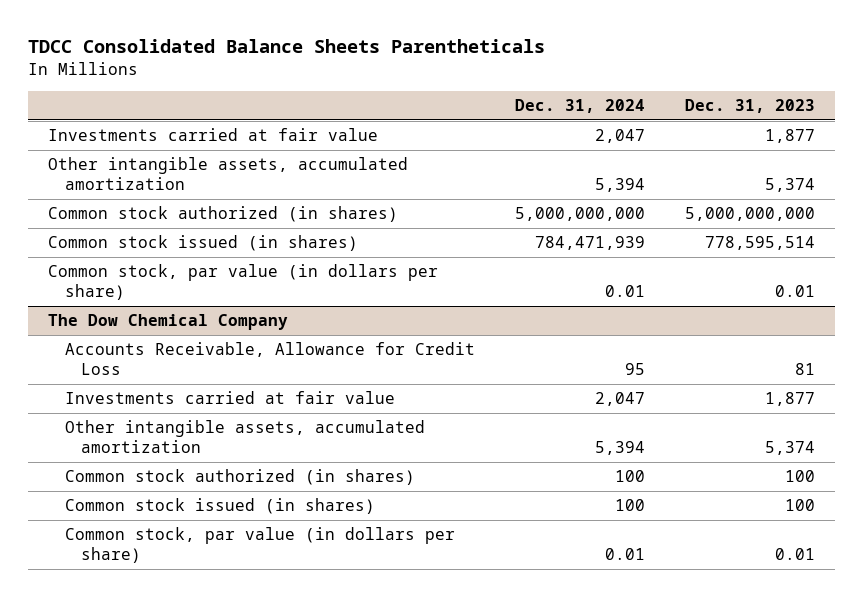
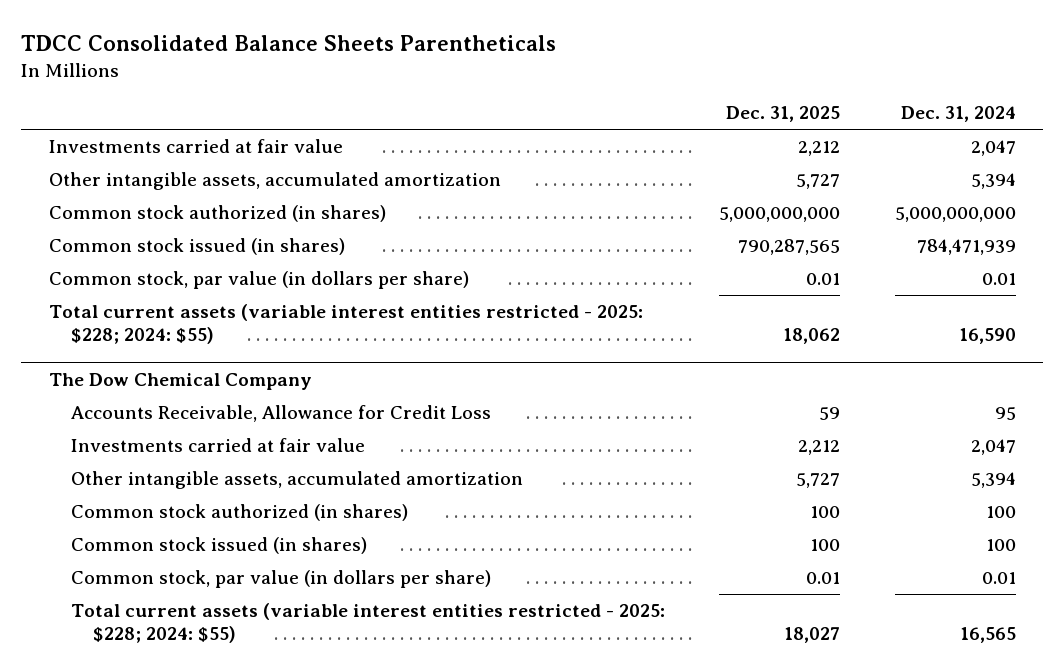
[685,98,816,113] Dec. 31, 2023 -> none
none -> [726,106,841,123] Dec. 31, 2025
none -> [48,304,643,345] Total current assets (variable interest entities restricted - 2025: $228; 2024: $55)
none -> [70,603,665,644] Total current assets (variable interest entities restricted - 2025: $228; 2024: $55)

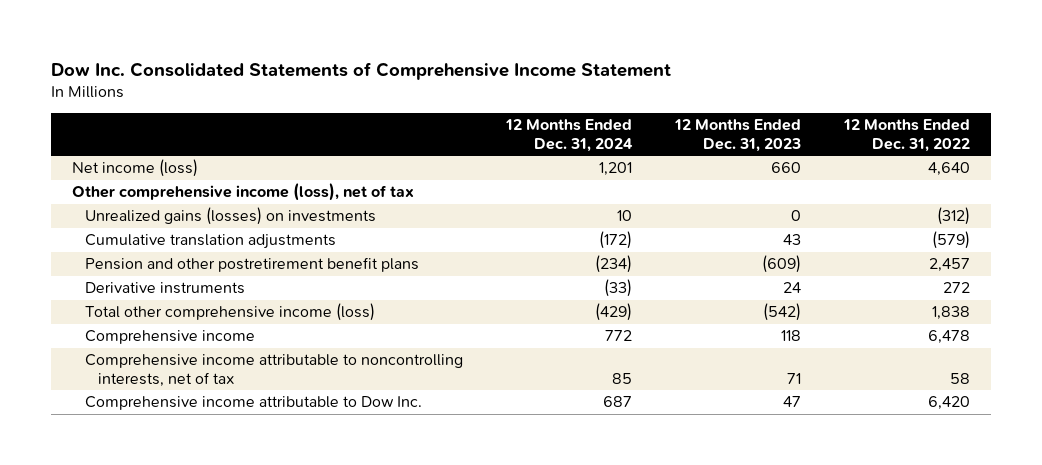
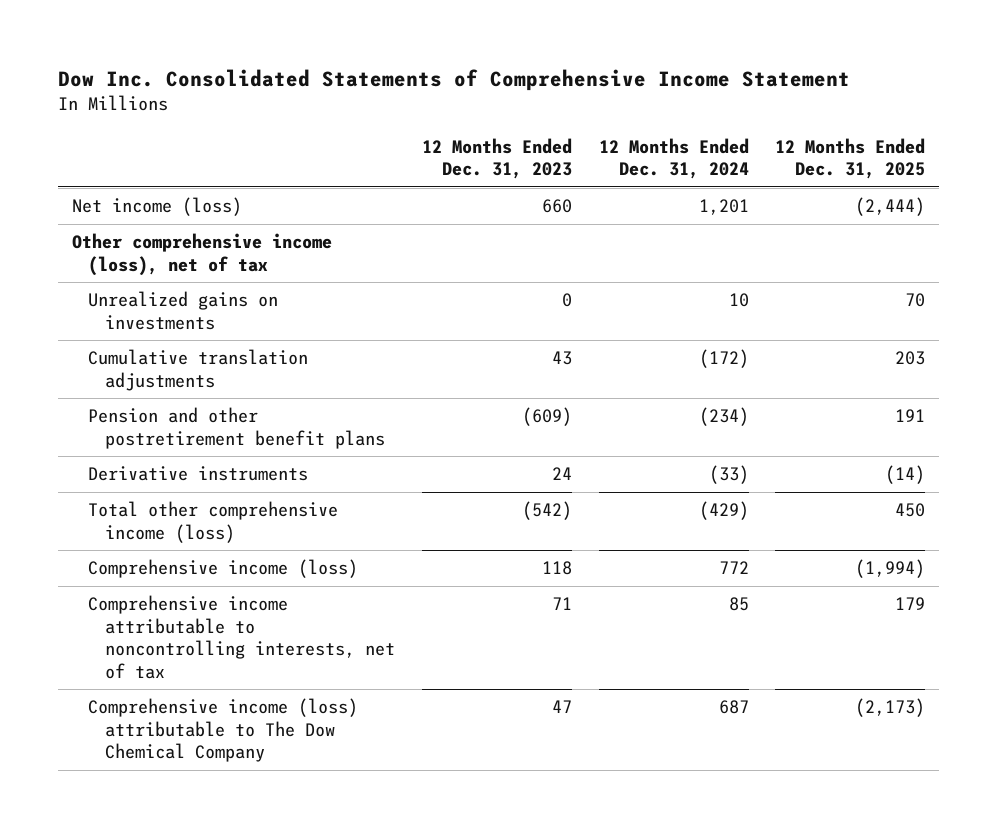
[842,119,970,152] 12 Months Ended Dec. 31, 2022 -> none
none -> [775,137,926,180] 12 Months Ended Dec. 31, 2025
[85,207,377,226] Unrealized gains (losses) on investments -> [88,291,279,330] Unrealized gains on investments
[85,330,256,345] Comprehensive income -> [88,559,359,579] Comprehensive income (loss)
[85,396,423,411] Comprehensive income attributable to Dow Inc. -> [88,698,359,763] Comprehensive income (loss) attributable to The Dow Chemical Company

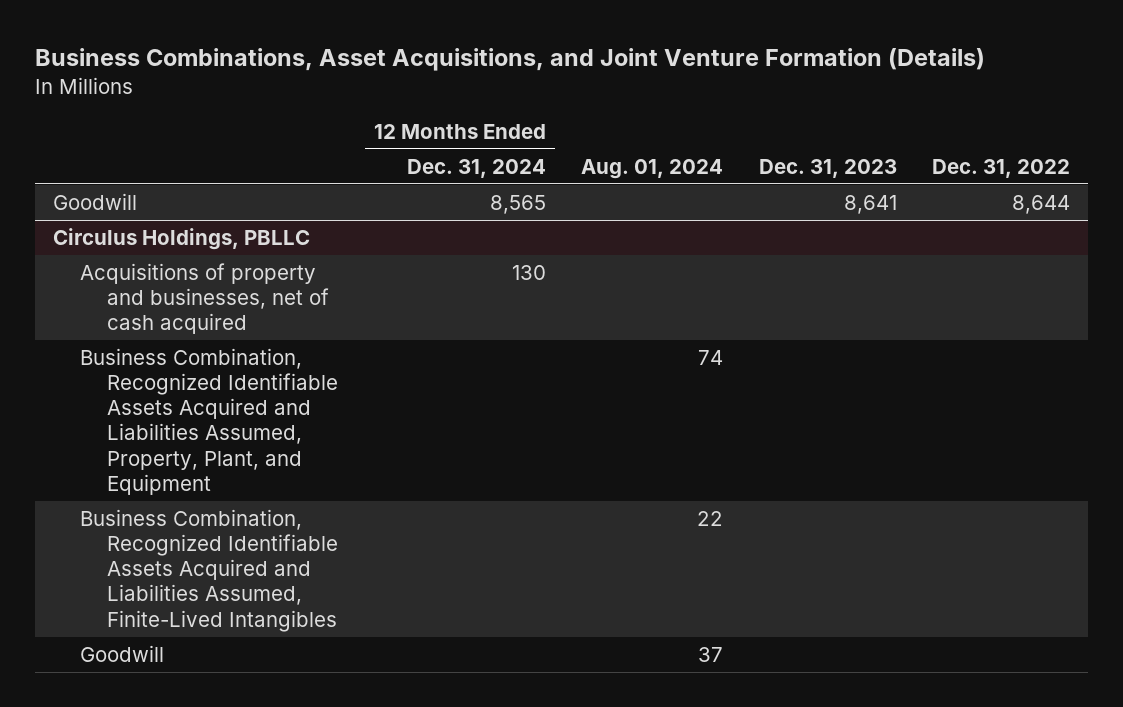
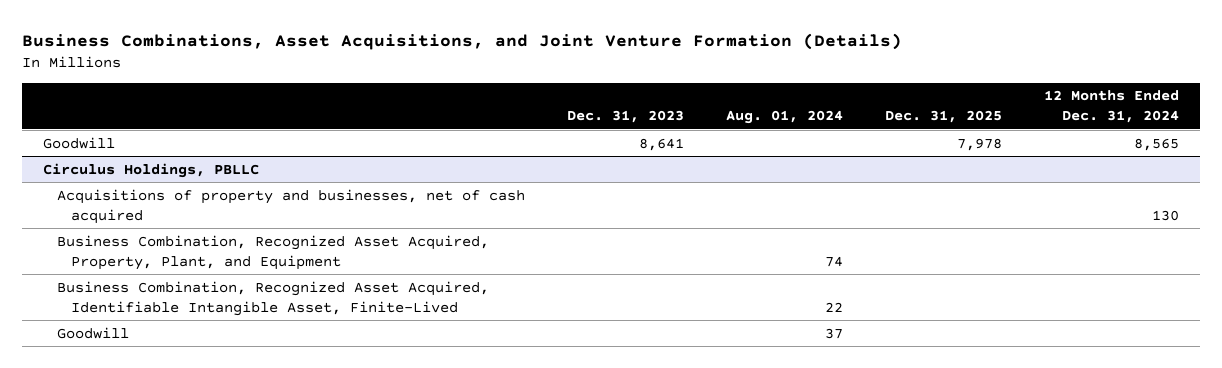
[932,158,1071,178] Dec. 31, 2022 -> none
none -> [885,110,1003,124] Dec. 31, 2025
[79,347,339,495] Business Combination, Recognized Identifiable Assets Acquired and Liabilities Assumed, Property, Plant, and Equipment -> [56,234,489,270] Business Combination, Recognized Asset Acquired, Property, Plant, and Equipment
[79,508,339,632] Business Combination, Recognized Identifiable Assets Acquired and Liabilities Assumed, Finite-Lived Intangibles -> [56,280,489,316] Business Combination, Recognized Asset Acquired, Identifiable Intangible Asset, Finite-Lived

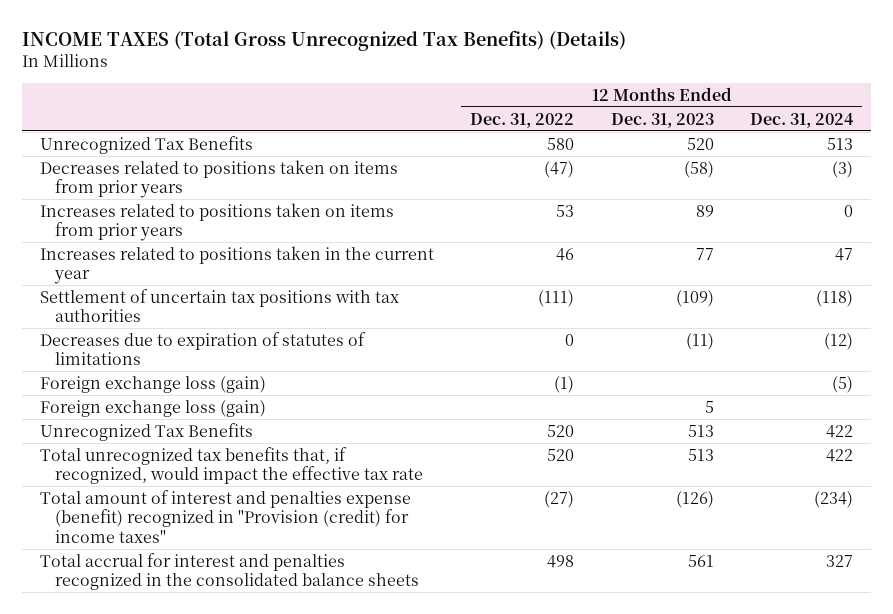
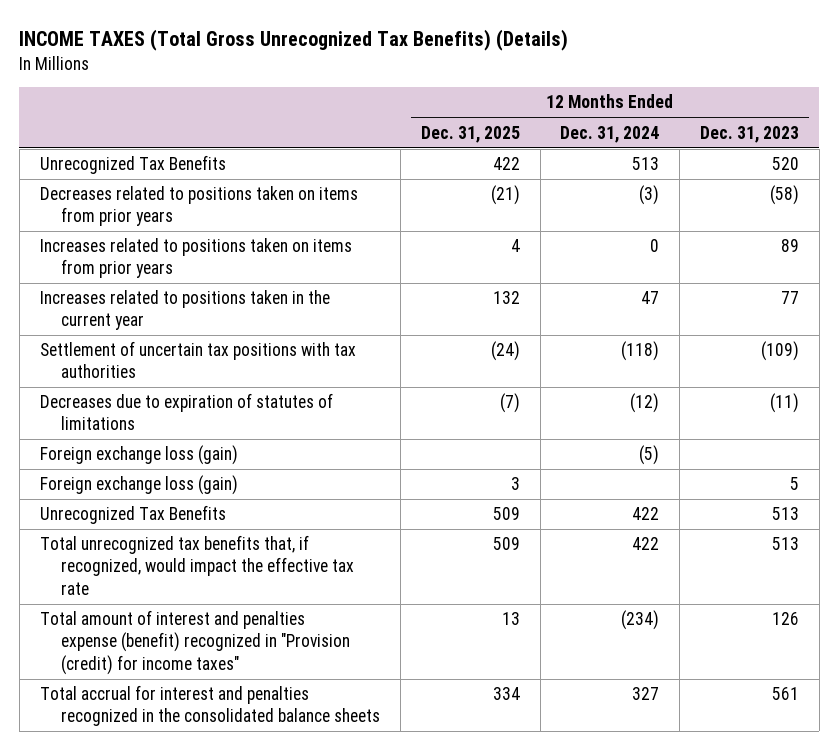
[470,112,575,128] Dec. 31, 2022 -> none
none -> [420,125,520,143] Dec. 31, 2025
[675,490,714,508] (126) -> [771,612,799,626] 126

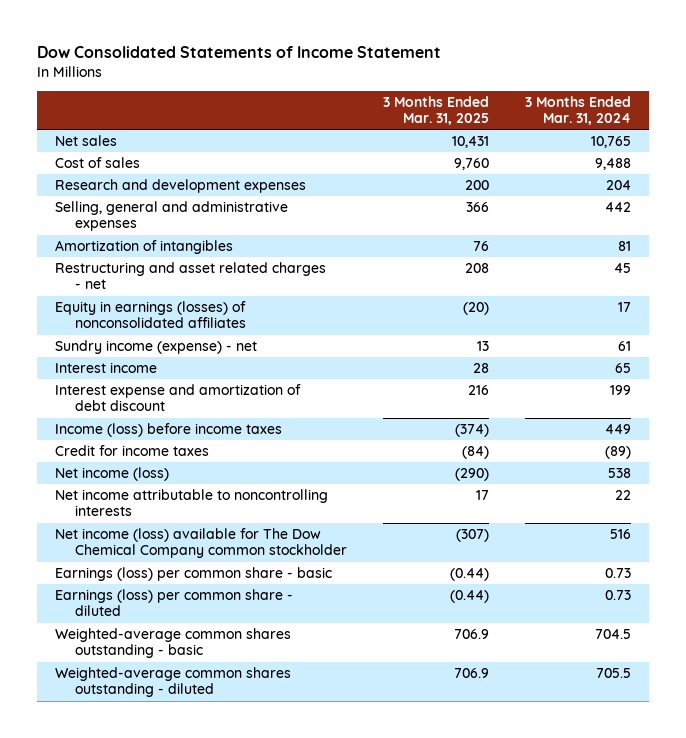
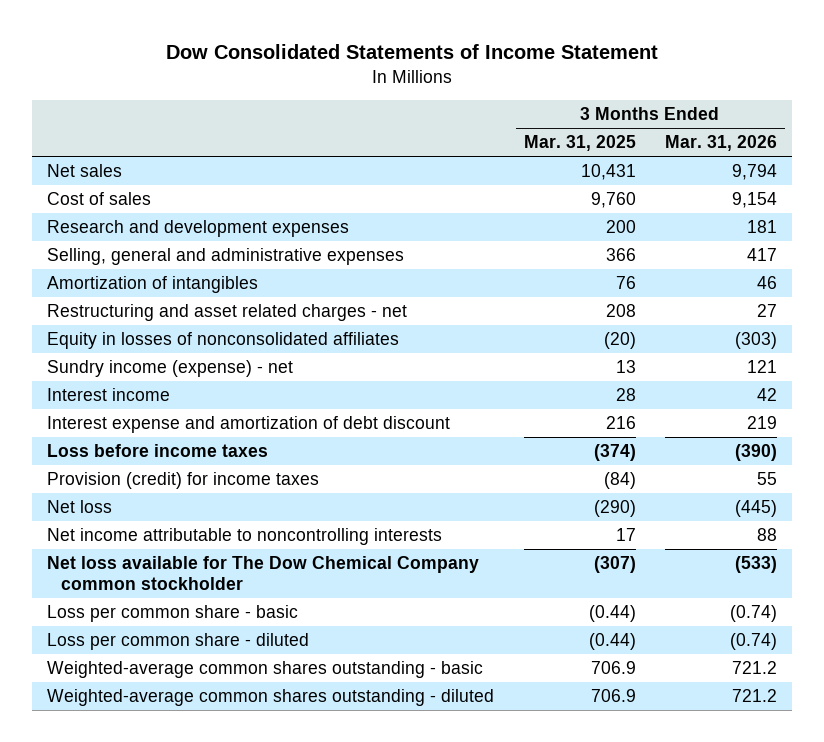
[525,95,632,126] 3 Months Ended Mar. 31, 2024 -> none
none -> [665,135,778,152] Mar. 31, 2026
[54,300,246,329] Equity in earnings (losses) of nonconsolidated affiliates -> [46,332,399,350] Equity in losses of nonconsolidated affiliates
[54,422,282,437] Income (loss) before income taxes -> [46,444,268,458] Loss before income taxes
[54,444,209,456] Credit for income taxes -> [46,472,319,490] Provision (credit) for income taxes
[54,466,169,481] Net income (loss) -> [46,500,112,514] Net loss
[54,527,347,559] Net income (loss) available for The Dow Chemical Company common stockholder -> [46,556,479,591] Net loss available for The Dow Chemical Company common stockholder
[54,566,332,581] Earnings (loss) per common share - basic -> [46,605,298,623] Loss per common share - basic
[54,588,293,617] Earnings (loss) per common share - diluted -> [46,633,309,651] Loss per common share - diluted

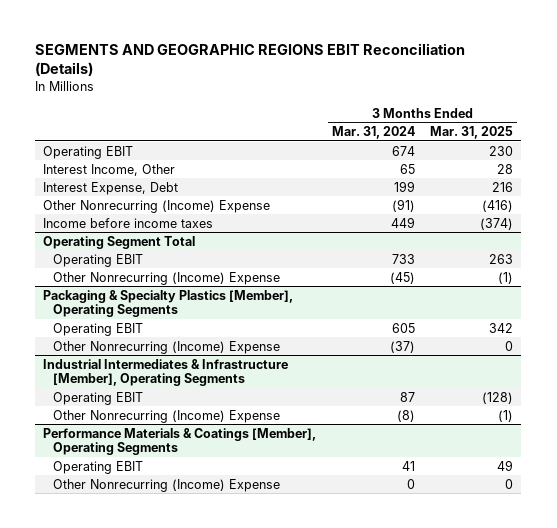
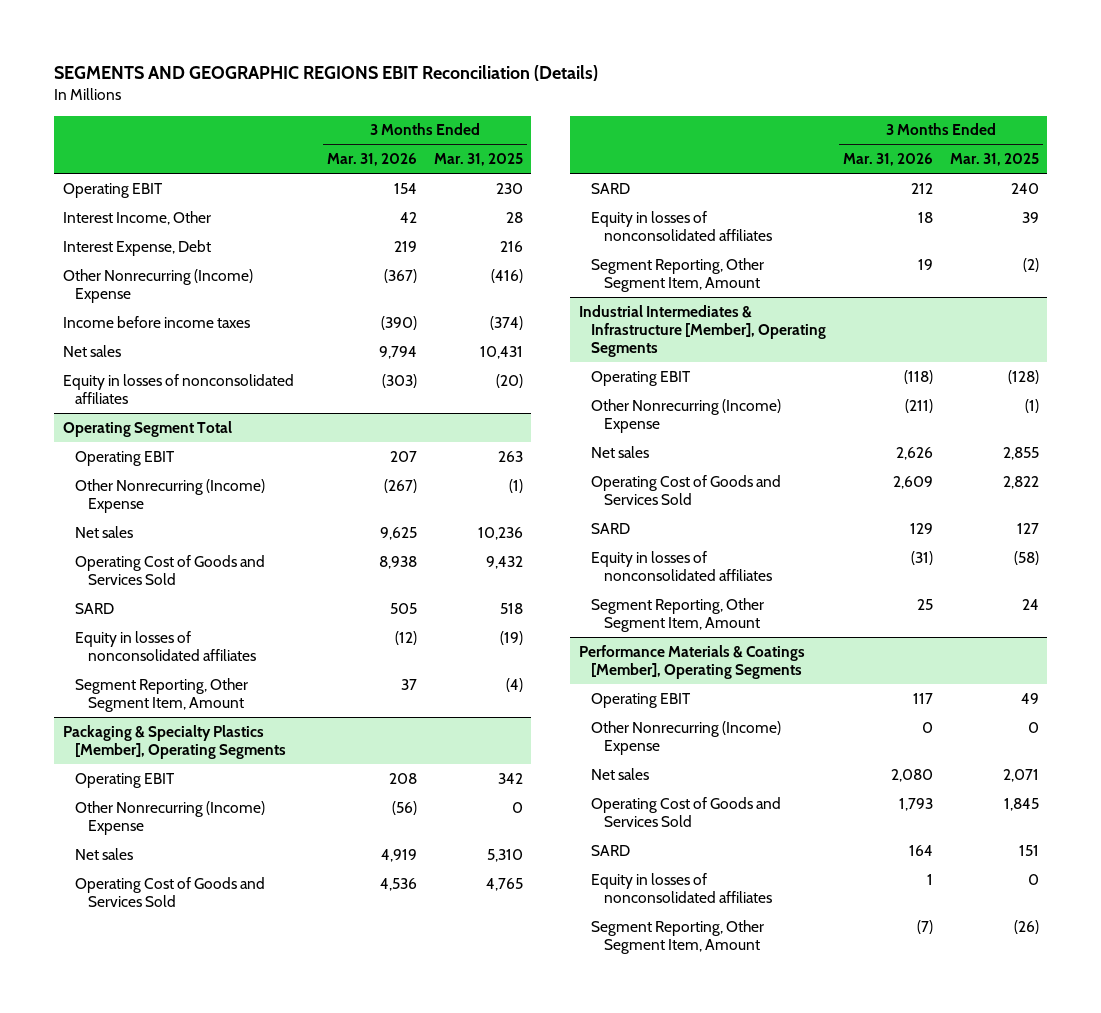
[331,126,415,140] Mar. 31, 2024 -> none
none -> [327,153,418,167] Mar. 31, 2026
none -> [62,344,121,357] Net sales
none -> [62,373,294,405] Equity in losses of nonconsolidated affiliates
none -> [75,525,134,538] Net sales
none -> [75,554,266,586] Operating Cost of Goods and Services Sold
none -> [75,602,115,614] SARD
none -> [75,630,257,662] Equity in losses of nonconsolidated affiliates
none -> [75,677,249,713] Segment Reporting, Other Segment Item, Amount
none -> [75,847,134,860] Net sales
none -> [75,876,266,908] Operating Cost of Goods and Services Sold
none -> [591,182,631,194] SARD
none -> [591,210,773,242] Equity in losses of nonconsolidated affiliates
none -> [591,257,765,293] Segment Reporting, Other Segment Item, Amount
none -> [591,445,650,458] Net sales
none -> [591,474,782,506] Operating Cost of Goods and Services Sold
none -> [591,522,631,534] SARD
none -> [591,550,773,582] Equity in losses of nonconsolidated affiliates
none -> [591,597,765,633] Segment Reporting, Other Segment Item, Amount
none -> [591,767,650,780] Net sales
none -> [591,796,782,828] Operating Cost of Goods and Services Sold
none -> [591,844,631,856] SARD
none -> [591,872,773,904] Equity in losses of nonconsolidated affiliates
none -> [591,919,765,955] Segment Reporting, Other Segment Item, Amount

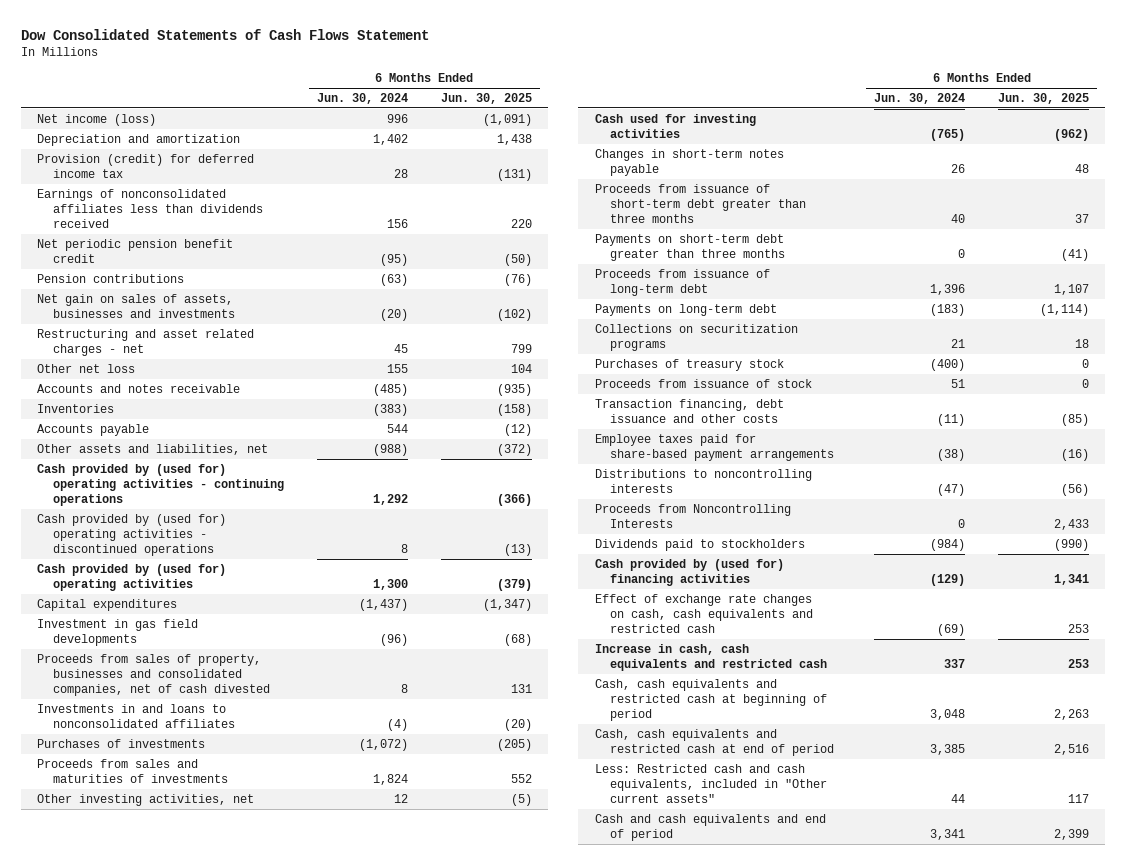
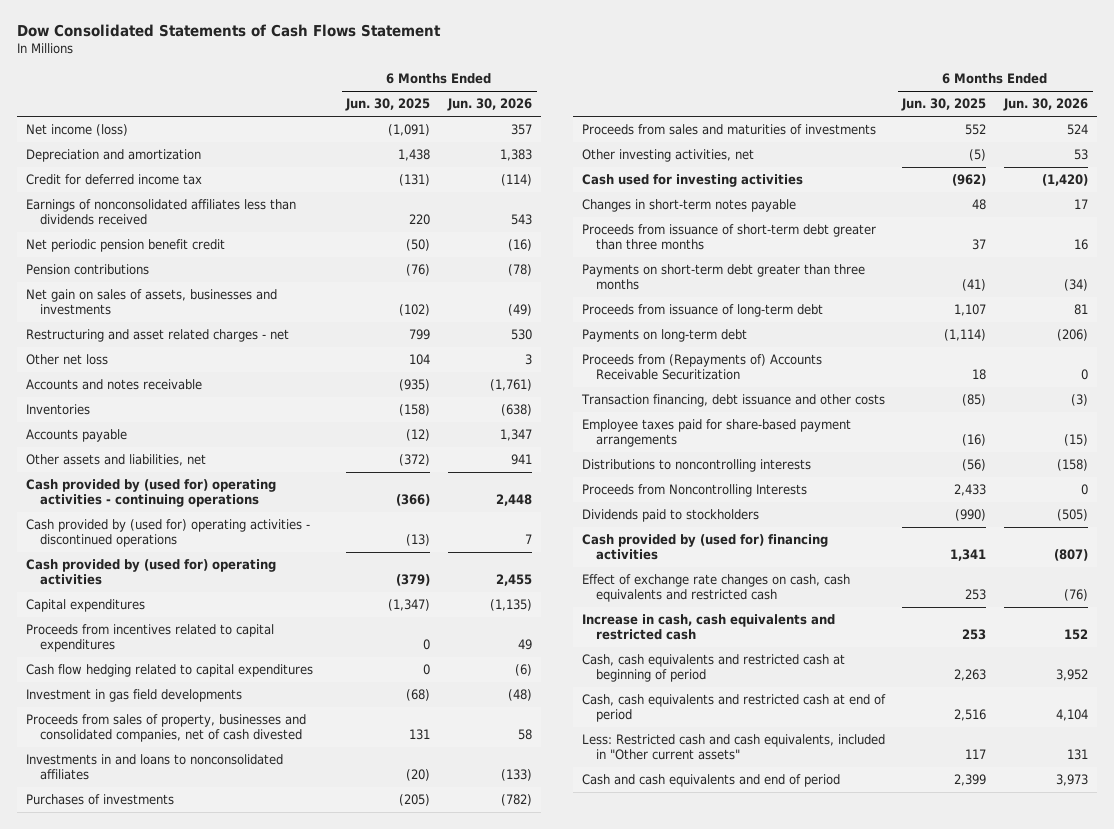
[316,93,408,105] Jun. 30, 2024 -> none
none -> [447,98,533,112] Jun. 30, 2026
[37,153,255,178] Provision (credit) for deferred income tax -> [25,174,202,186] Credit for deferred income tax
none -> [25,624,274,653] Proceeds from incentives related to capital expenditures
none -> [25,664,313,678] Cash flow hedging related to capital expenditures
[594,323,798,351] Collections on securitization programs -> none
[594,358,784,371] Purchases of treasury stock -> none
[594,378,812,388] Proceeds from issuance of stock -> none
none -> [581,354,822,381] Proceeds from (Repayments of) Accounts Receivable Securitization

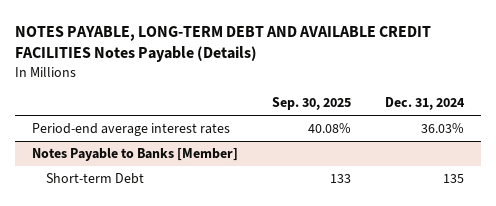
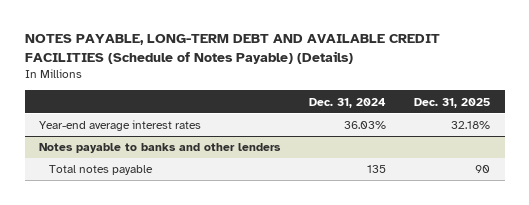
[15,25,432,63] NOTES PAYABLE, LONG-TERM DEBT AND AVAILABLE CREDIT FACILITIES Notes Payable (Details) -> [24,34,440,64] NOTES PAYABLE, LONG-TERM DEBT AND AVAILABLE CREDIT FACILITIES (Schedule of Notes Payable) (Details)
[272,97,352,111] Sep. 30, 2025 -> none
none -> [414,97,491,108] Dec. 31, 2025
[32,122,231,136] Period-end average interest rates -> [38,120,201,132] Year-end average interest rates
[32,147,239,161] Notes Payable to Banks [Member] -> [38,143,281,154] Notes payable to banks and other lenders
[46,172,145,184] Short-term Debt -> [48,165,153,176] Total notes payable

